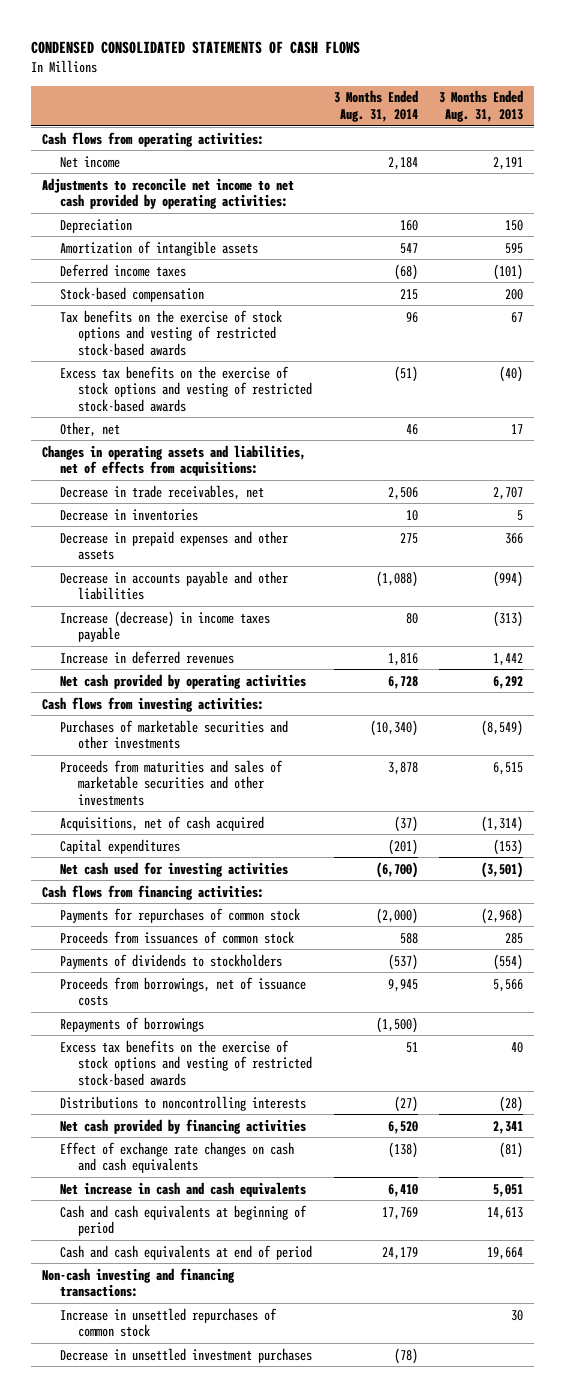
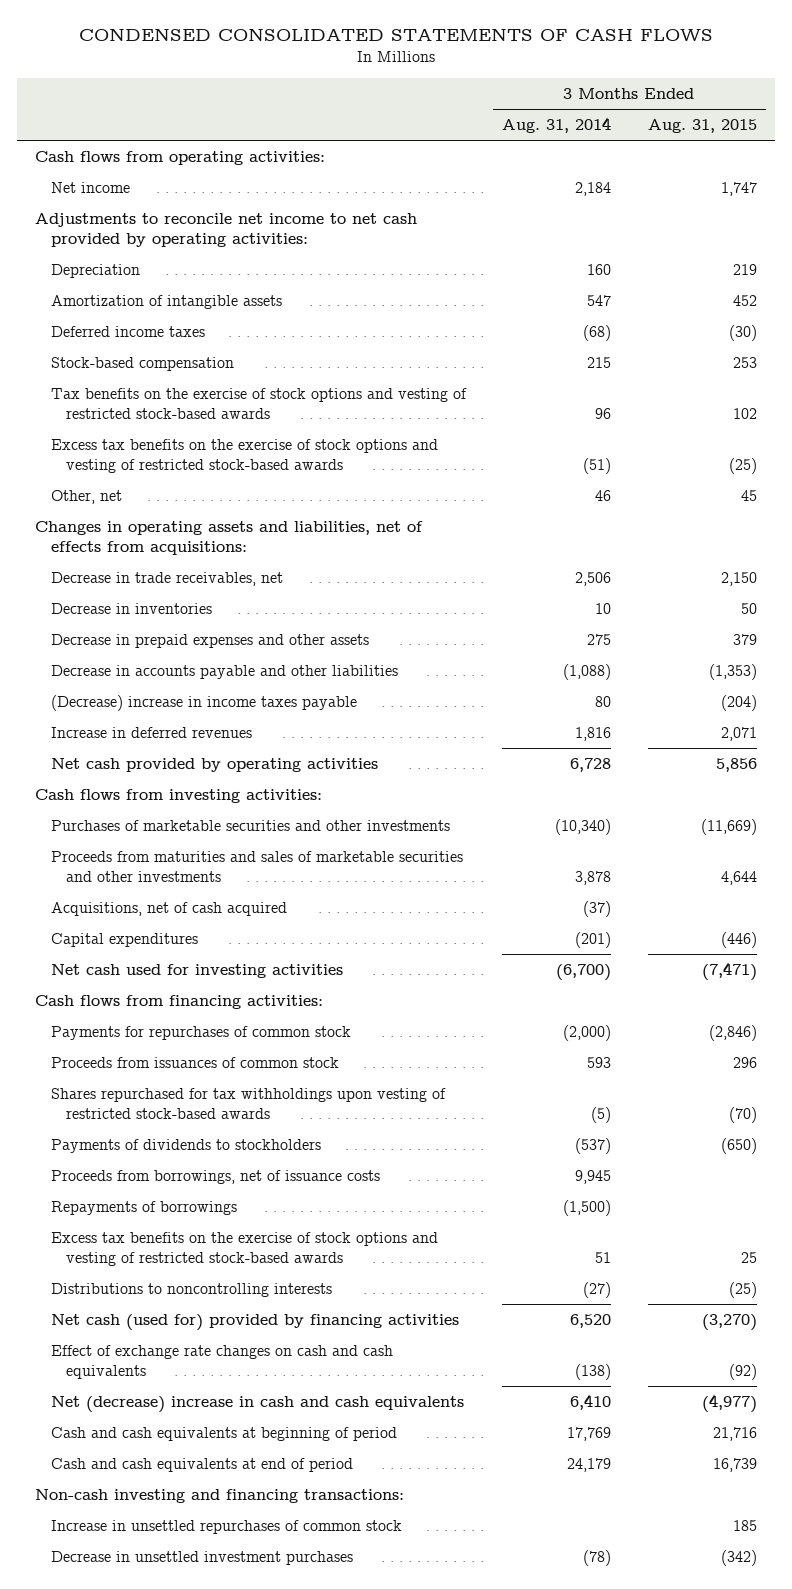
[439,90,524,122] 3 Months Ended Aug. 31, 2013 -> none
none -> [647,119,757,134] Aug. 31, 2015
[59,610,270,643] Increase (decrease) in income taxes payable -> [50,695,357,712] (Decrease) increase in income taxes payable
[399,932,418,944] 588 -> [587,1057,612,1069] 593
none -> [50,1088,446,1119] Shares repurchased for tax withholdings upon vesting of restricted stock-based awards
[59,1118,306,1134] Net cash provided by financing activities -> [50,1314,459,1332] Net cash (used for) provided by financing activities
[59,1181,306,1197] Net increase in cash and cash equivalents -> [50,1396,464,1414] Net (decrease) increase in cash and cash equivalents

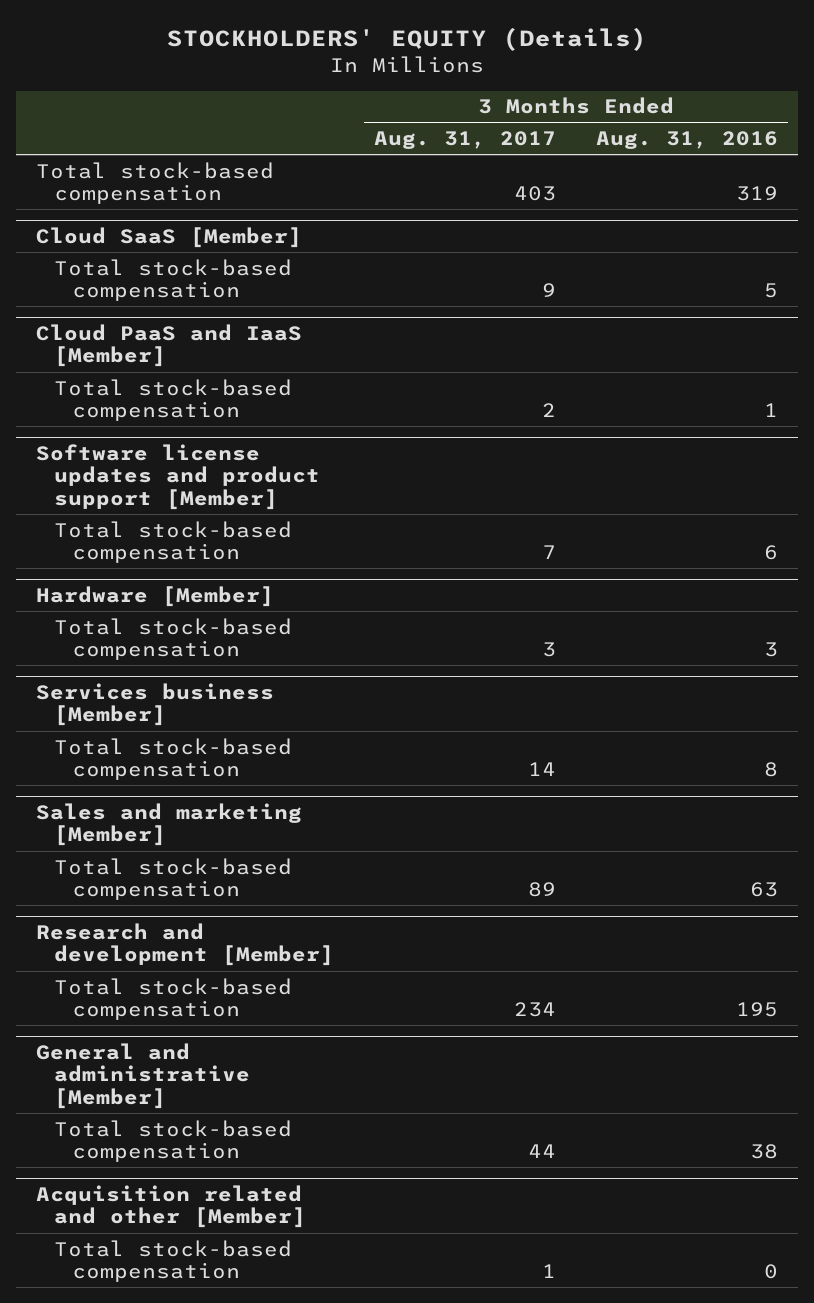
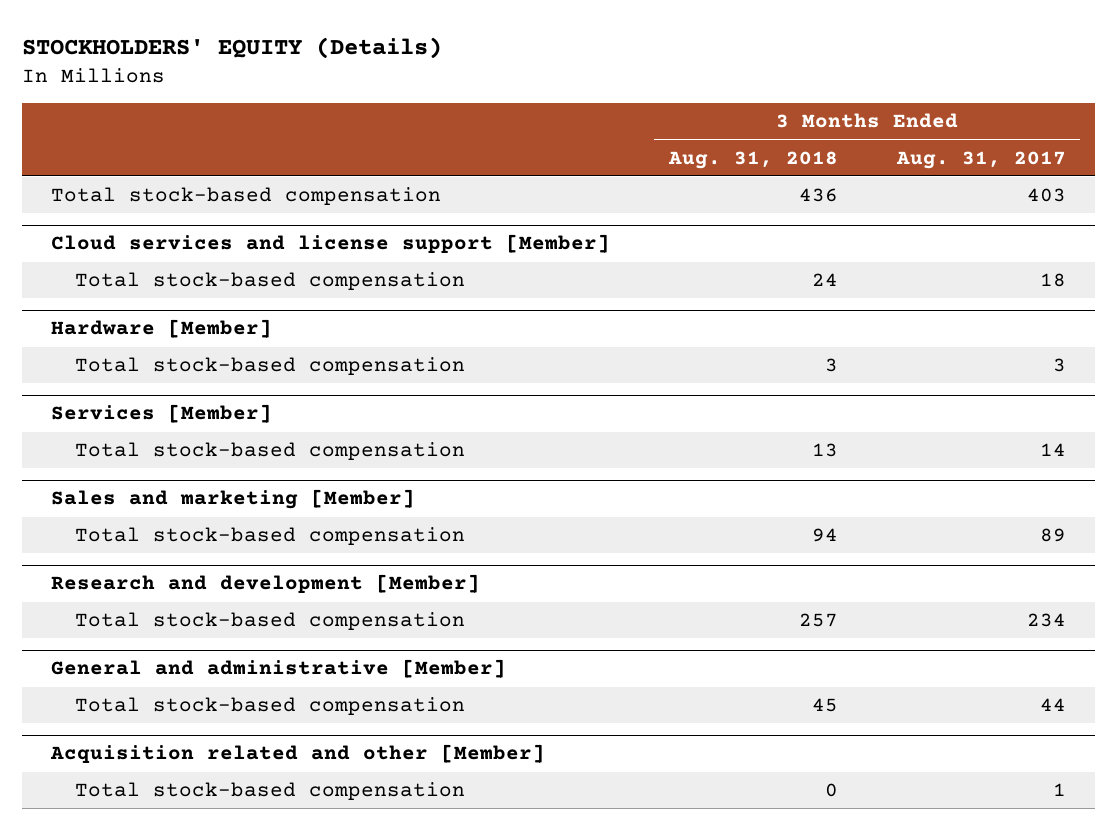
[596,131,779,150] Aug. 31, 2016 -> none
none -> [668,150,839,169] Aug. 31, 2018
[35,226,302,248] Cloud SaaS [Member] -> none
[35,323,302,368] Cloud PaaS and IaaS [Member] -> none
[54,378,293,422] Total stock-based compensation -> none
[35,443,321,511] Software license updates and product support [Member] -> none
[54,520,293,564] Total stock-based compensation -> none
none -> [51,234,611,254] Cloud services and license support [Member]
[542,283,557,298] 9 -> [1039,273,1066,288] 18
[35,682,274,727] Services business [Member] -> [51,404,273,424] Services [Member]

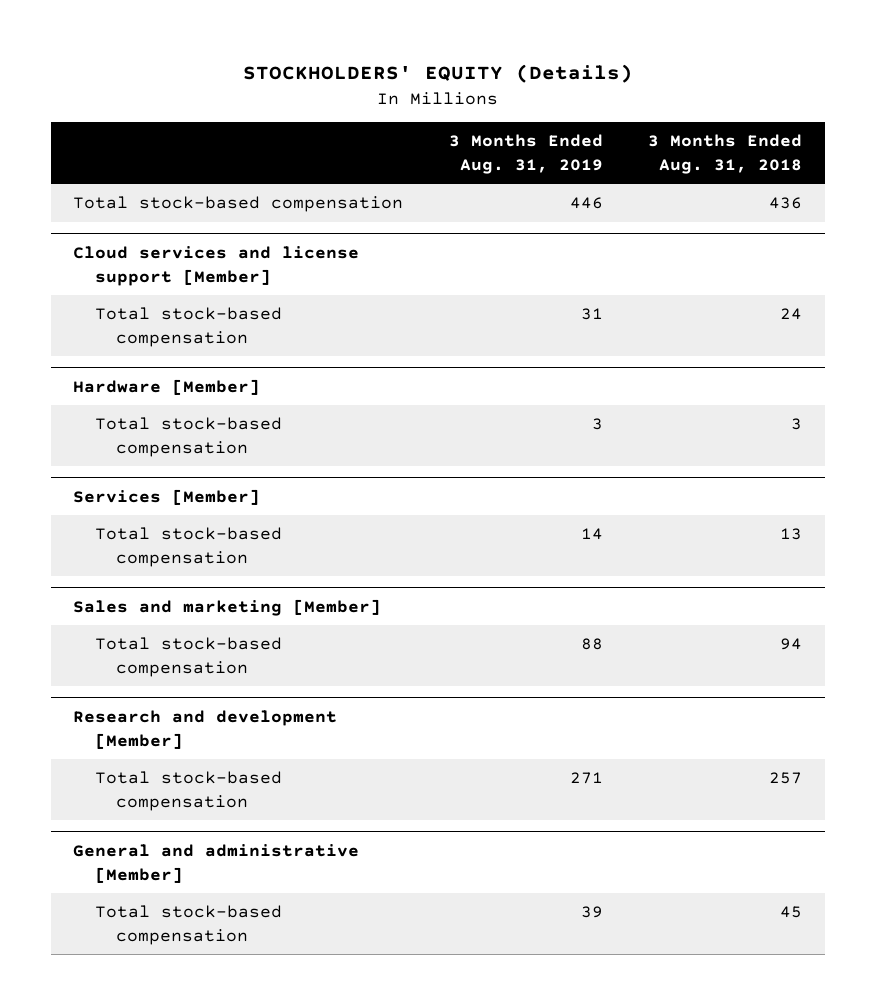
[895,150,1066,169] Aug. 31, 2017 -> none
none -> [448,133,603,174] 3 Months Ended Aug. 31, 2019
[50,744,546,764] Acquisition related and other [Member] -> none
[74,782,465,801] Total stock-based compensation -> none

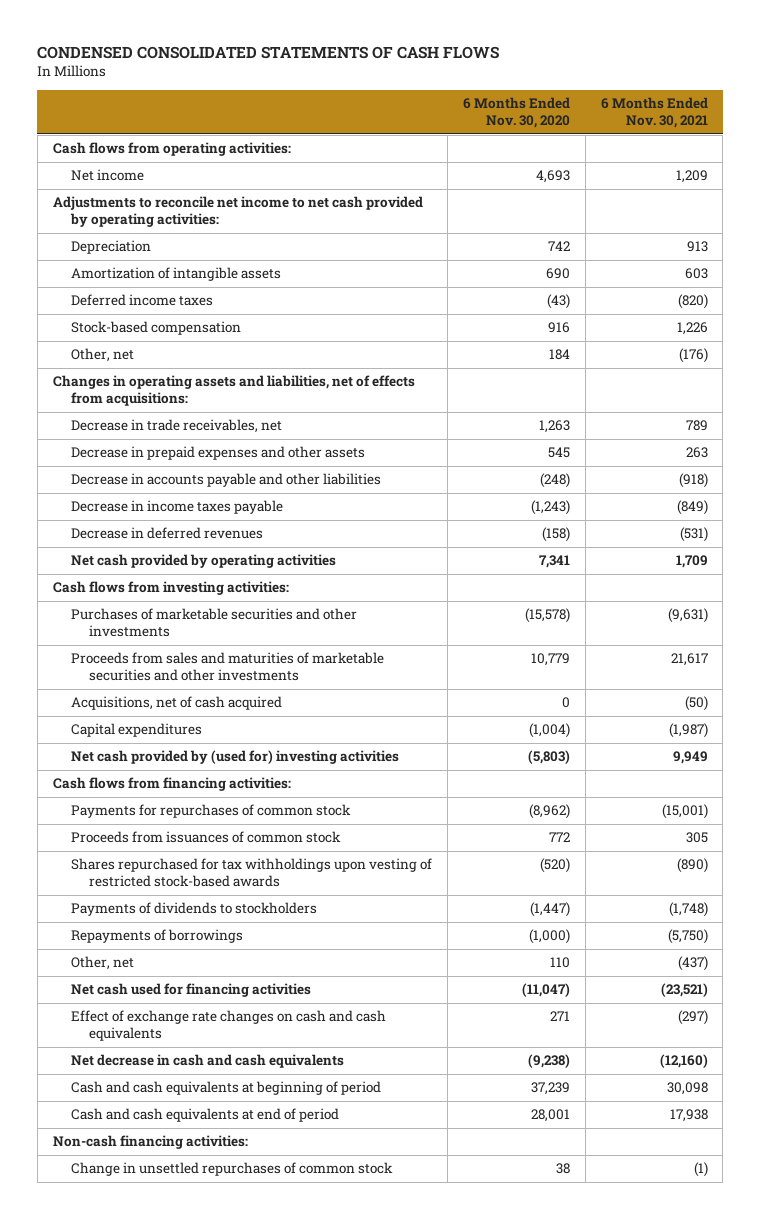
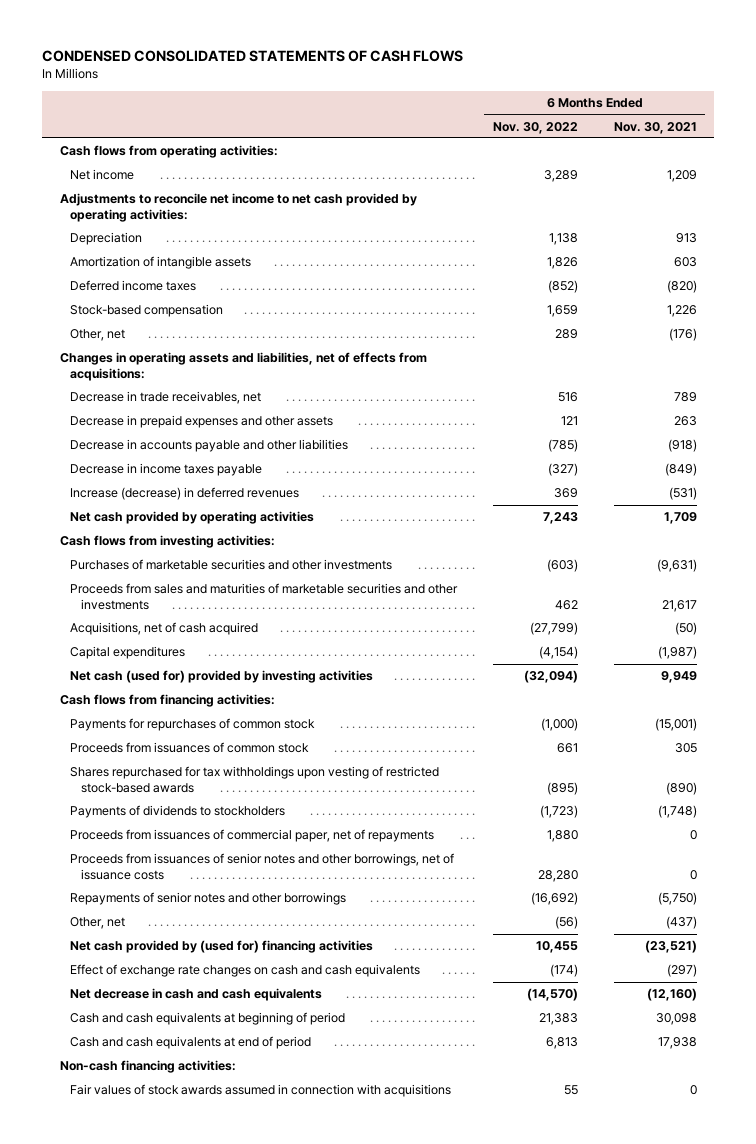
[462,97,570,129] 6 Months Ended Nov. 30, 2020 -> none
none -> [492,121,578,134] Nov. 30, 2022
[70,527,263,540] Decrease in deferred revenues -> [70,487,300,501] Increase (decrease) in deferred revenues
[70,750,399,765] Net cash provided by (used for) investing activities -> [70,670,374,684] Net cash (used for) provided by investing activities
none -> [70,829,435,843] Proceeds from issuances of commercial paper, net of repayments
none -> [70,853,455,880] Proceeds from issuances of senior notes and other borrowings, net of issuance costs
[70,929,243,944] Repayments of borrowings -> [70,892,347,906] Repayments of senior notes and other borrowings
[70,983,311,998] Net cash used for financing activities -> [70,940,374,954] Net cash provided by (used for) financing activities
[70,1162,393,1177] Change in unsettled repurchases of common stock -> none
none -> [70,1084,452,1098] Fair values of stock awards assumed in connection with acquisitions

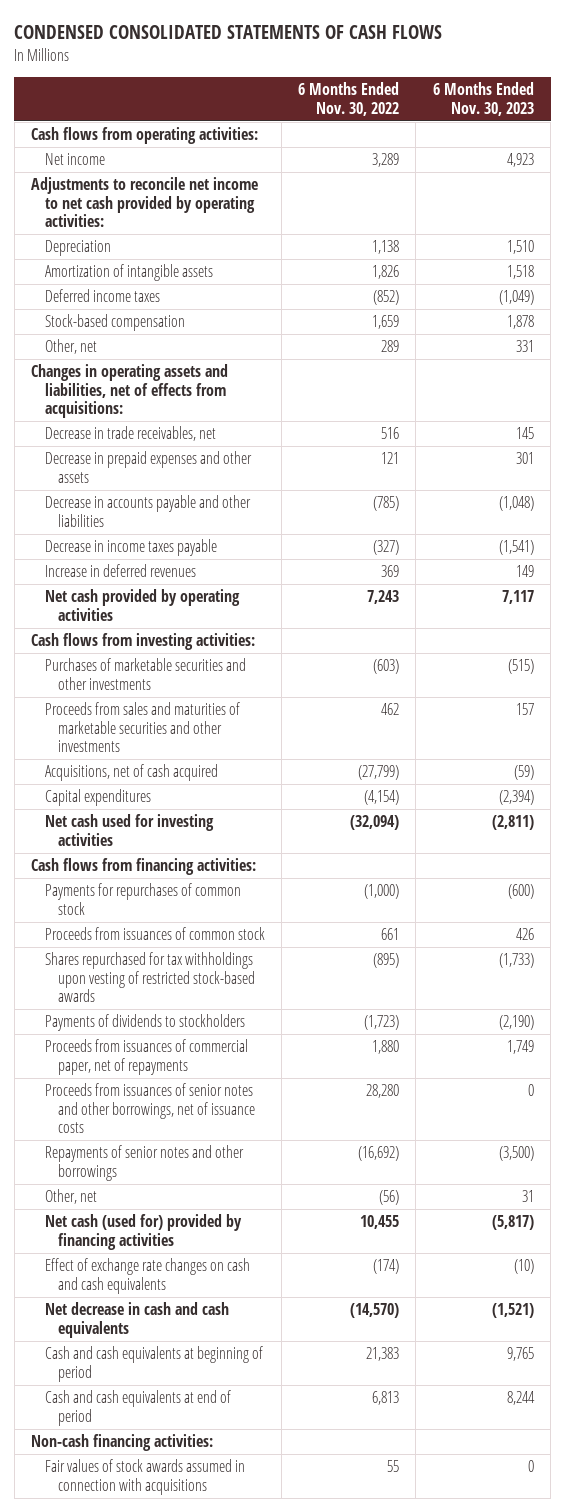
[613,121,697,134] Nov. 30, 2021 -> none
none -> [432,82,534,116] 6 Months Ended Nov. 30, 2023
[70,487,300,501] Increase (decrease) in deferred revenues -> [44,564,196,578] Increase in deferred revenues
[70,670,374,684] Net cash (used for) provided by investing activities -> [44,814,214,846] Net cash used for investing activities
[70,940,374,954] Net cash provided by (used for) financing activities -> [44,1214,242,1250] Net cash (used for) provided by financing activities

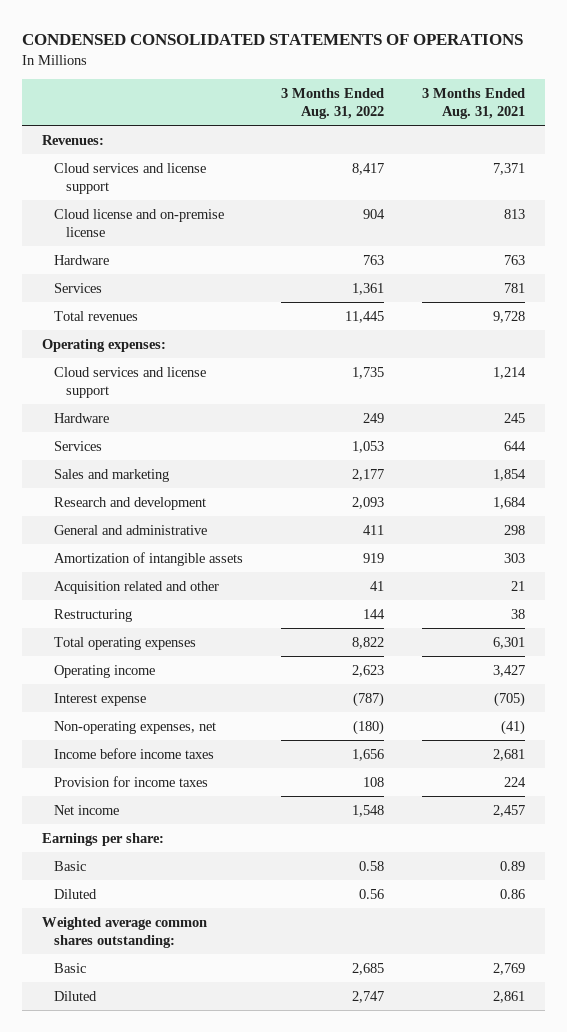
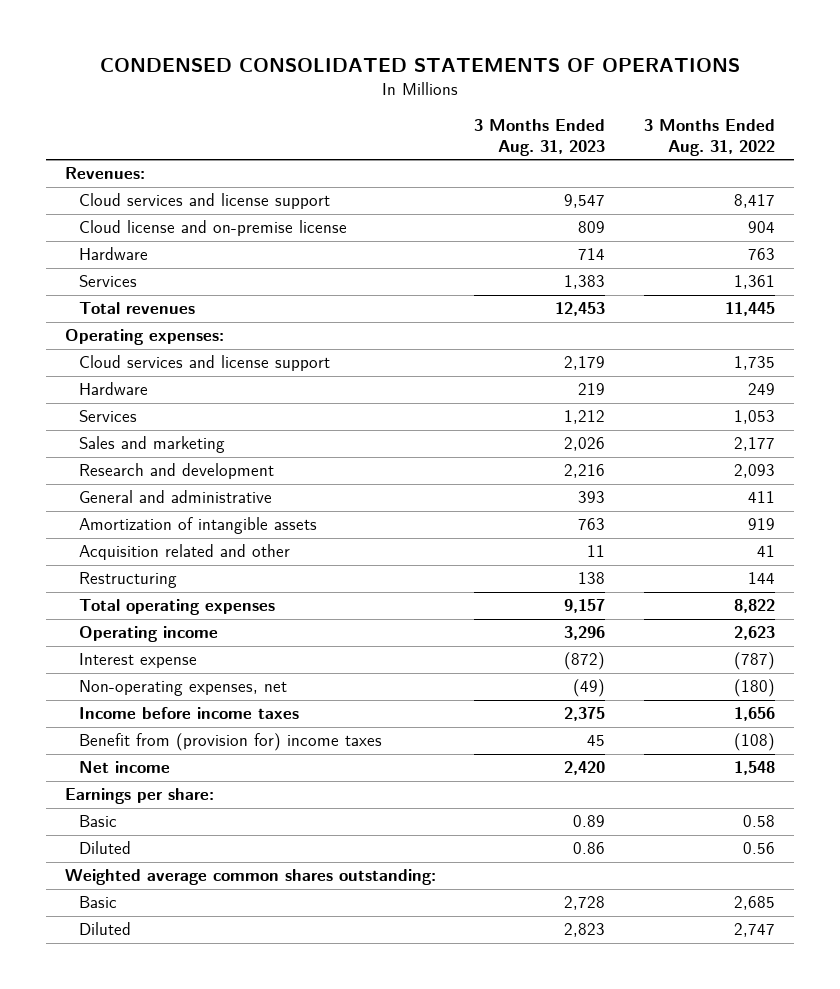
[422,87,526,120] 3 Months Ended Aug. 31, 2021 -> none
none -> [474,119,606,156] 3 Months Ended Aug. 31, 2023
[53,775,208,787] Provision for income taxes -> [78,733,382,752] Benefit from (provision for) income taxes
[363,776,385,787] 108 -> [733,733,775,752] (108)

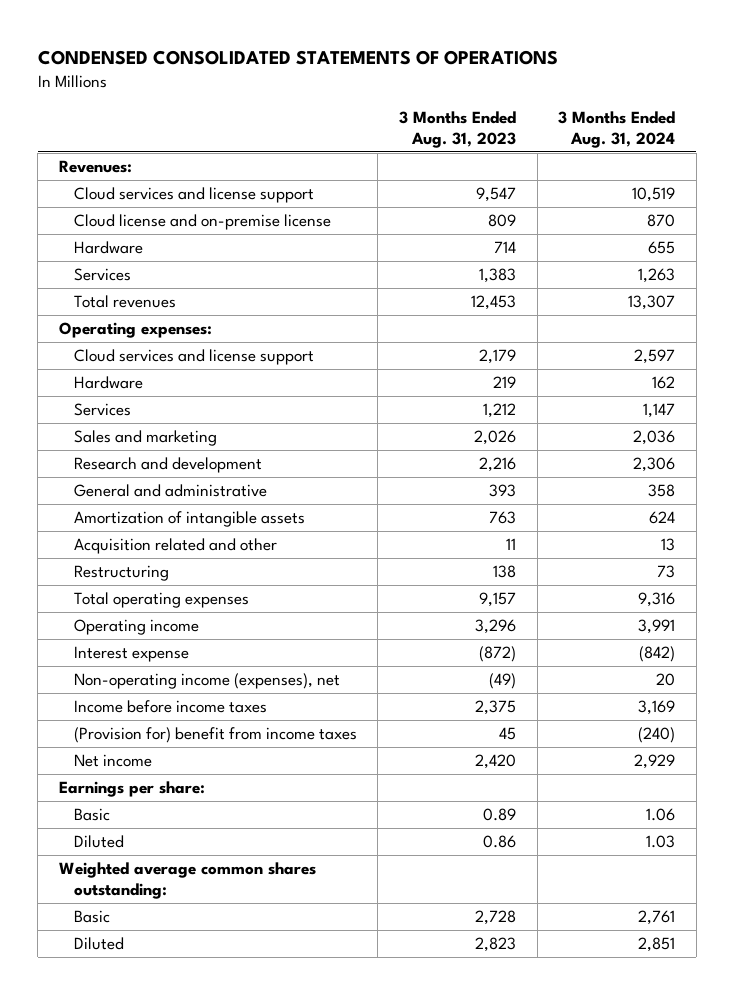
[643,119,775,156] 3 Months Ended Aug. 31, 2022 -> none
none -> [558,110,676,149] 3 Months Ended Aug. 31, 2024
[78,680,287,697] Non-operating expenses, net -> [73,673,340,690] Non-operating income (expenses), net
[78,733,382,752] Benefit from (provision for) income taxes -> [73,727,357,744] (Provision for) benefit from income taxes

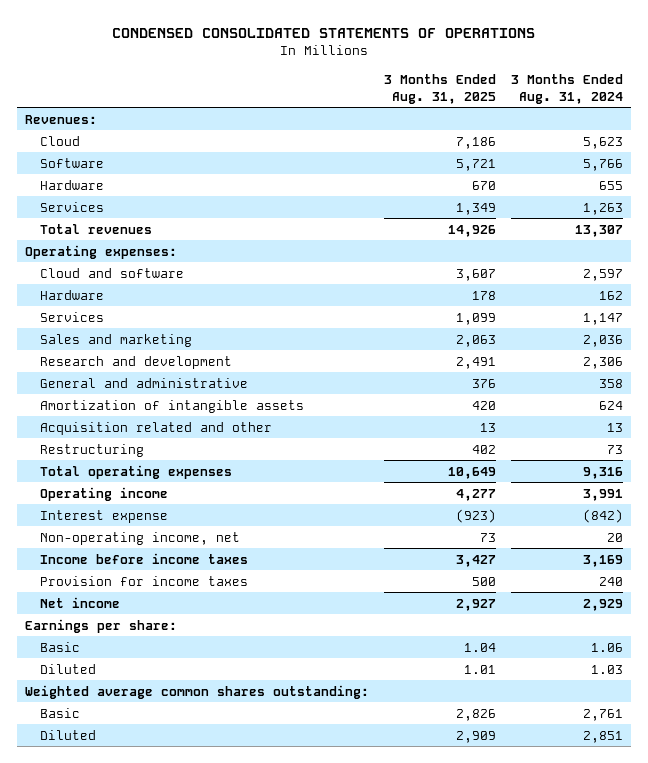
[399,110,517,149] 3 Months Ended Aug. 31, 2023 -> none
none -> [384,74,497,104] 3 Months Ended Aug. 31, 2025
[73,187,314,204] Cloud services and license support -> none
[73,214,331,231] Cloud license and on-premise license -> none
none -> [39,135,80,146] Cloud
none -> [39,157,104,168] Software
[73,349,314,366] Cloud services and license support -> [39,267,184,278] Cloud and software
[73,673,340,690] Non-operating income (expenses), net -> [39,531,240,545] Non-operating income, net
[73,727,357,744] (Provision for) benefit from income taxes -> [39,575,248,586] Provision for income taxes
[638,727,676,744] (240) -> [599,576,624,586] 240

